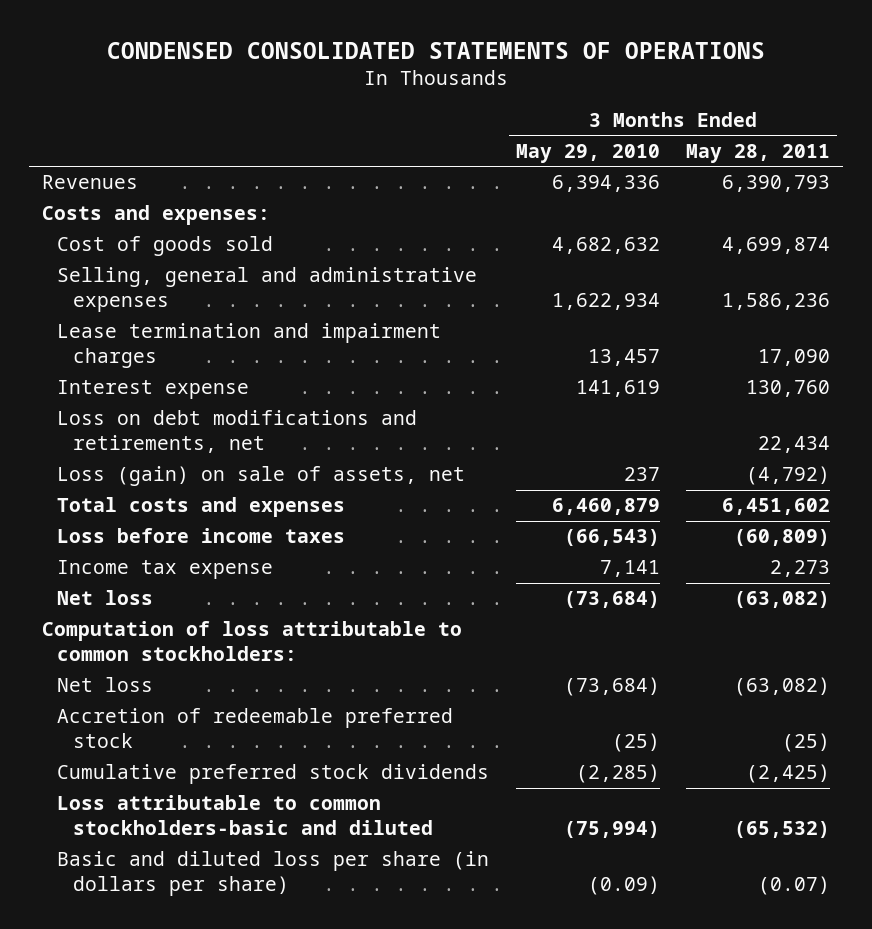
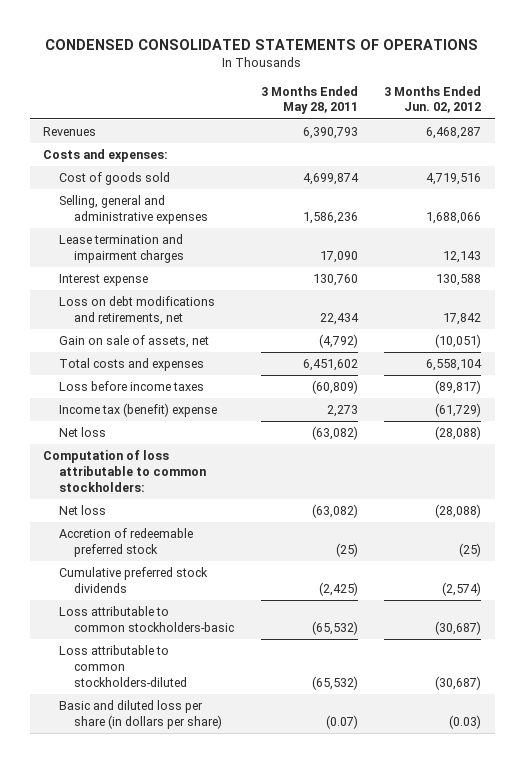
[515,143,660,163] May 29, 2010 -> none
none -> [384,85,482,114] 3 Months Ended Jun. 02, 2012
[57,466,466,487] Loss (gain) on sale of assets, net -> [58,335,209,349] Gain on sale of assets, net
[57,560,274,580] Income tax expense -> [58,403,217,418] Income tax (benefit) expense
[57,795,433,836] Loss attributable to common stockholders-basic and diluted -> [58,606,234,632] Loss attributable to common stockholders-basic
none -> [58,645,187,687] Loss attributable to common stockholders-diluted

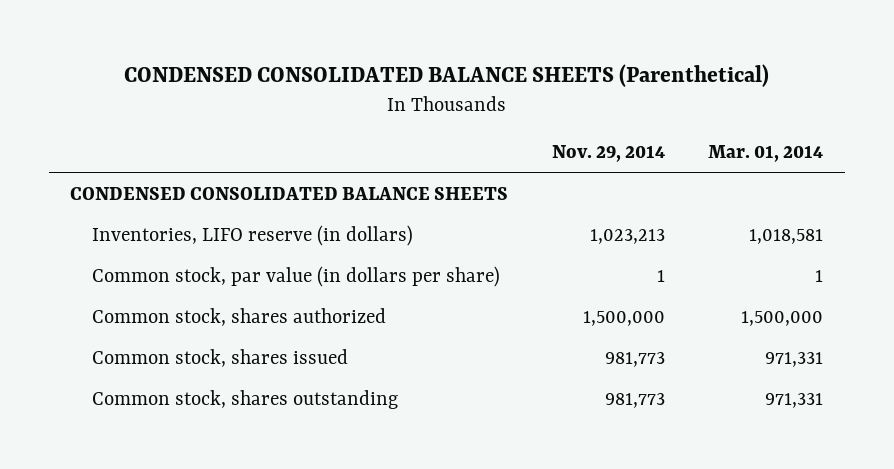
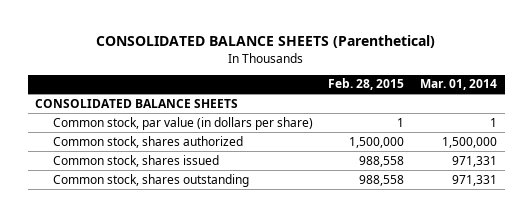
[123,63,769,87] CONDENSED CONSOLIDATED BALANCE SHEETS (Parenthetical) -> [96,35,436,49] CONSOLIDATED BALANCE SHEETS (Parenthetical)
[551,145,665,163] Nov. 29, 2014 -> none
none -> [328,78,405,91] Feb. 28, 2015
[92,225,414,247] Inventories, LIFO reserve (in dollars) -> none
[70,187,509,201] CONDENSED CONSOLIDATED BALANCE SHEETS -> [35,98,239,108] CONSOLIDATED BALANCE SHEETS

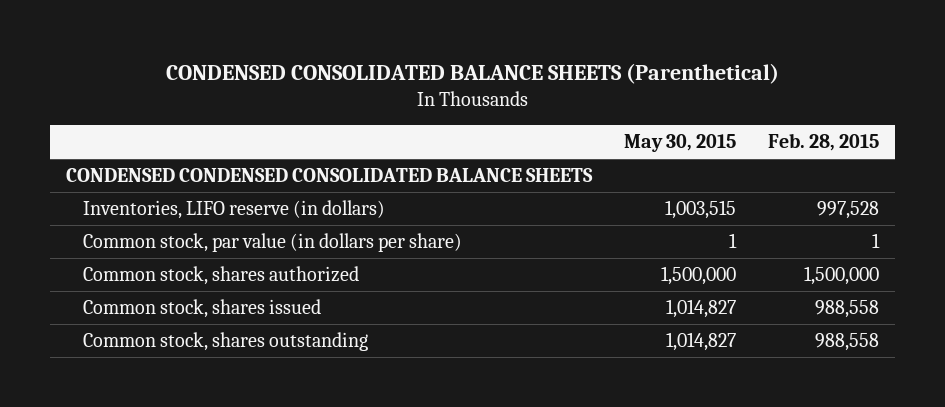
[96,35,436,49] CONSOLIDATED BALANCE SHEETS (Parenthetical) -> [165,62,779,84] CONDENSED CONSOLIDATED BALANCE SHEETS (Parenthetical)
[419,79,497,91] Mar. 01, 2014 -> none
none -> [624,134,737,153] May 30, 2015
[35,98,239,108] CONSOLIDATED BALANCE SHEETS -> [65,168,593,183] CONDENSED CONDENSED CONSOLIDATED BALANCE SHEETS
none -> [82,200,385,220] Inventories, LIFO reserve (in dollars)

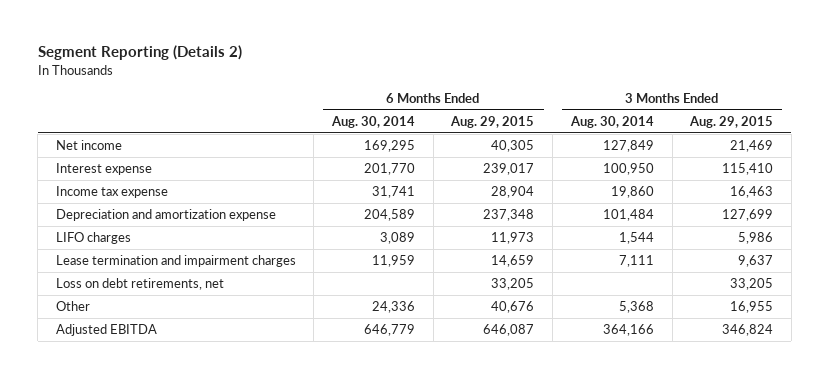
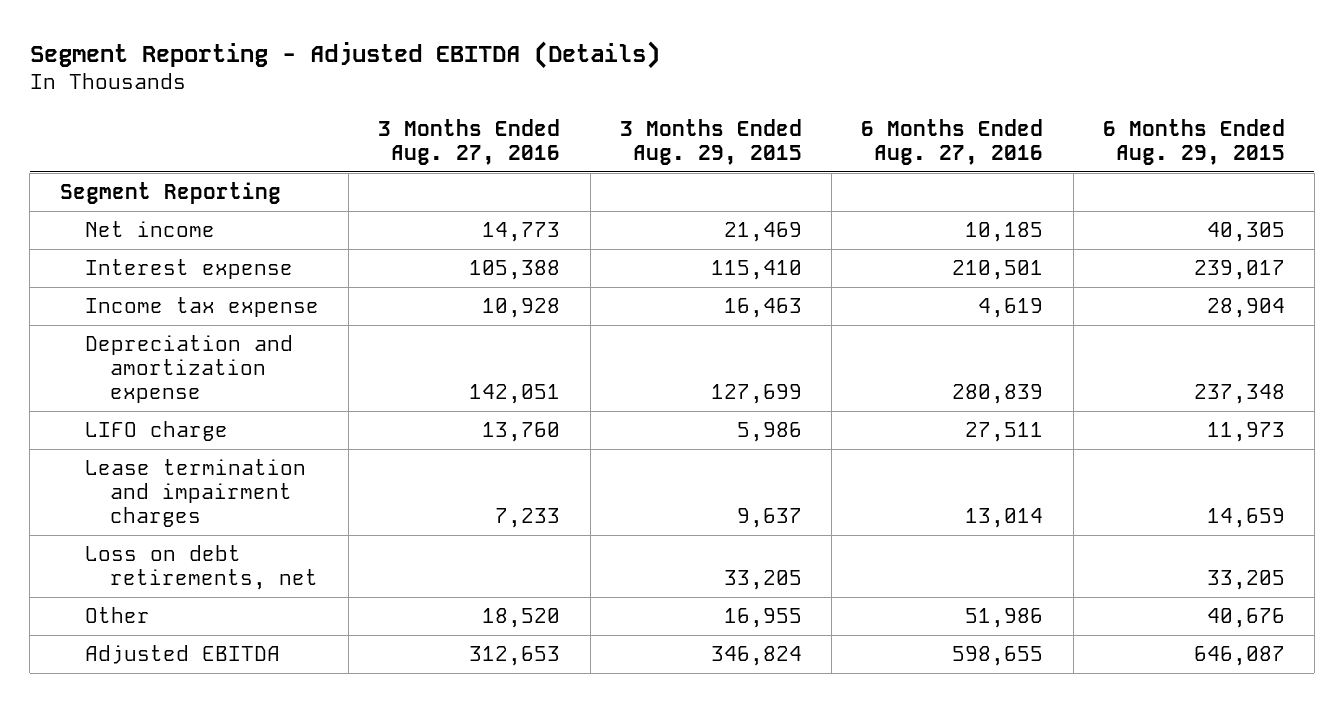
[37,45,242,61] Segment Reporting (Details 2) -> [29,40,660,69] Segment Reporting - Adjusted EBITDA (Details)
[331,115,416,128] Aug. 30, 2014 -> none
[569,115,654,128] Aug. 30, 2014 -> none
none -> [378,118,561,165] 3 Months Ended Aug. 27, 2016
none -> [861,118,1044,165] 6 Months Ended Aug. 27, 2016
none -> [59,182,281,205] Segment Reporting
[55,231,131,244] LIFO charges -> [84,421,228,442] LIFO charge

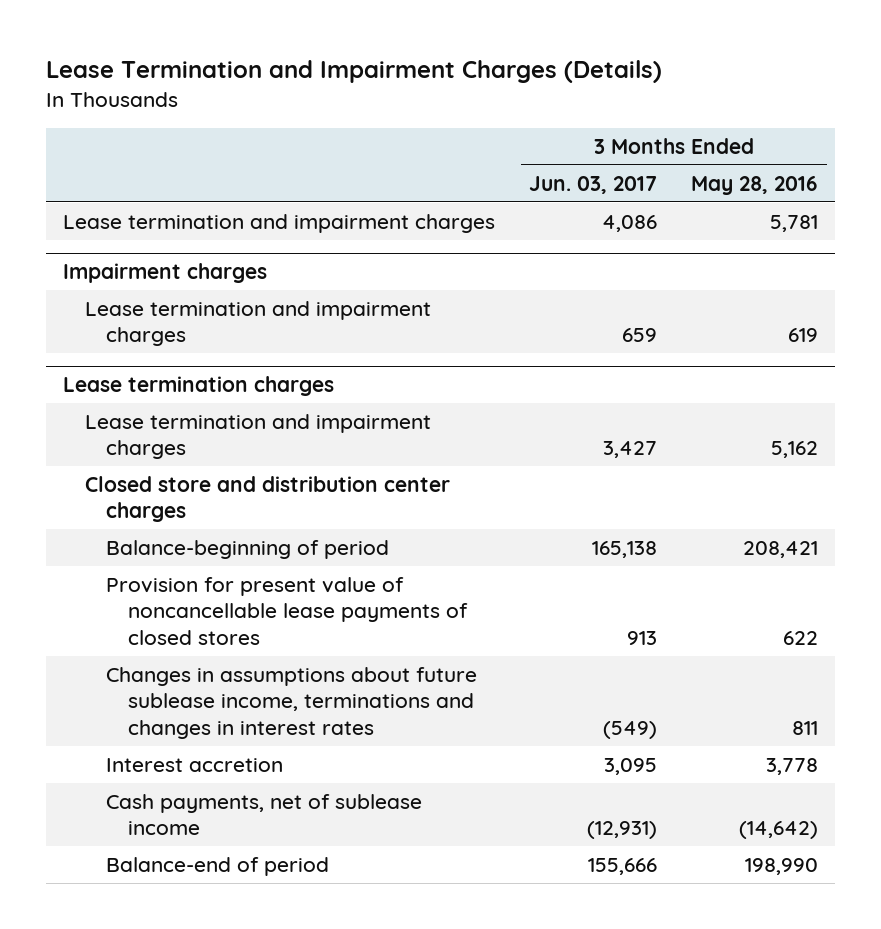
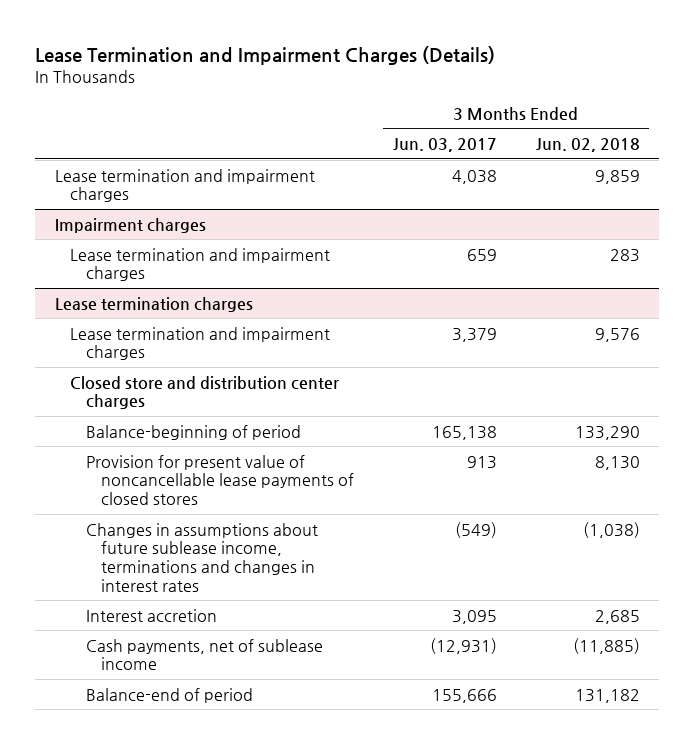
[691,175,819,195] May 28, 2016 -> none
none -> [535,138,640,153] Jun. 02, 2018
[602,214,658,232] 4,086 -> [451,169,497,184] 4,038
[603,441,658,459] 3,427 -> [451,327,497,342] 3,379

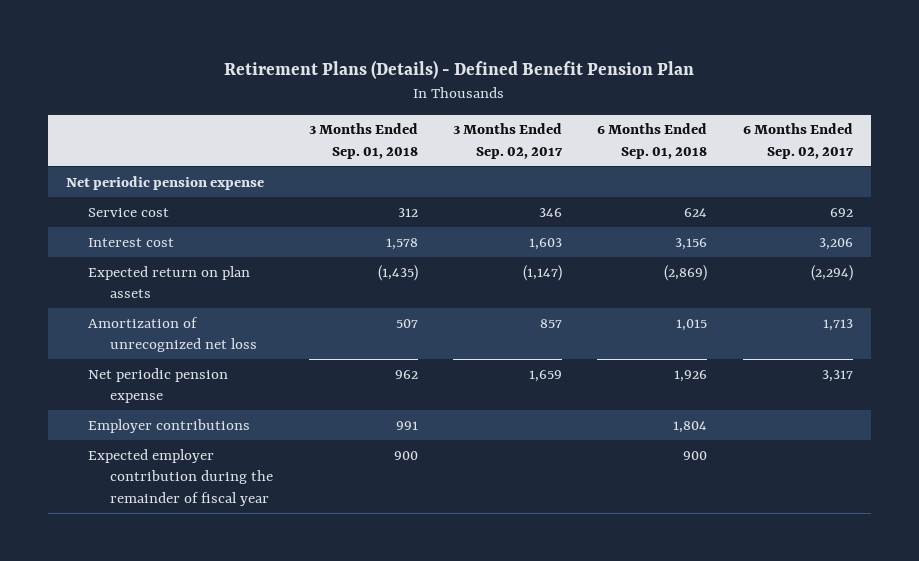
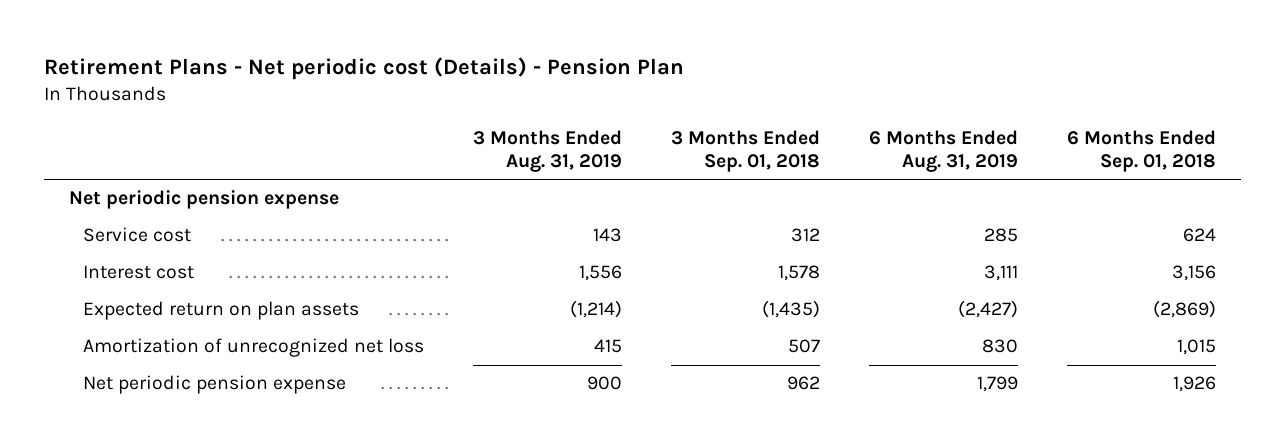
[224,59,695,79] Retirement Plans (Details) - Defined Benefit Pension Plan -> [44,56,685,80] Retirement Plans - Net periodic cost (Details) - Pension Plan
[453,123,564,159] 3 Months Ended Sep. 02, 2017 -> none
[742,123,854,159] 6 Months Ended Sep. 02, 2017 -> none
none -> [472,129,622,172] 3 Months Ended Aug. 31, 2019
none -> [869,129,1019,172] 6 Months Ended Aug. 31, 2019
[88,418,251,433] Employer contributions -> none
[88,448,274,506] Expected employer contribution during the remainder of fiscal year -> none

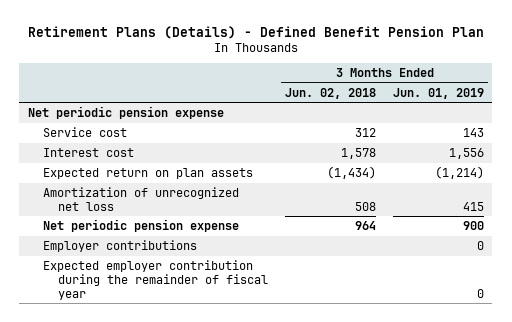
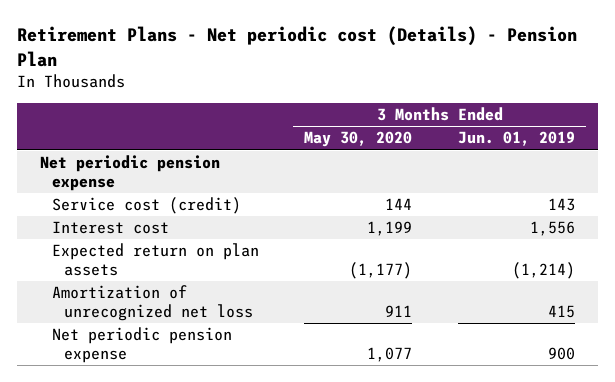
[27,25,484,39] Retirement Plans (Details) - Defined Benefit Pension Plan -> [16,26,577,67] Retirement Plans - Net periodic cost (Details) - Pension Plan
[285,87,377,99] Jun. 02, 2018 -> none
none -> [304,131,413,148] May 30, 2020
[43,126,128,137] Service cost -> [51,197,241,215] Service cost (credit)
[43,239,198,252] Employer contributions -> none
[43,259,269,300] Expected employer contribution during the remainder of fiscal year -> none

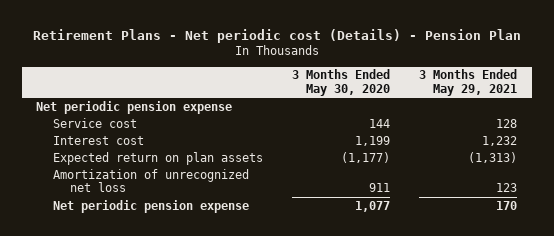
[458,131,576,147] Jun. 01, 2019 -> none
none -> [419,69,518,96] 3 Months Ended May 29, 2021
[51,197,241,215] Service cost (credit) -> [53,117,138,128] Service cost

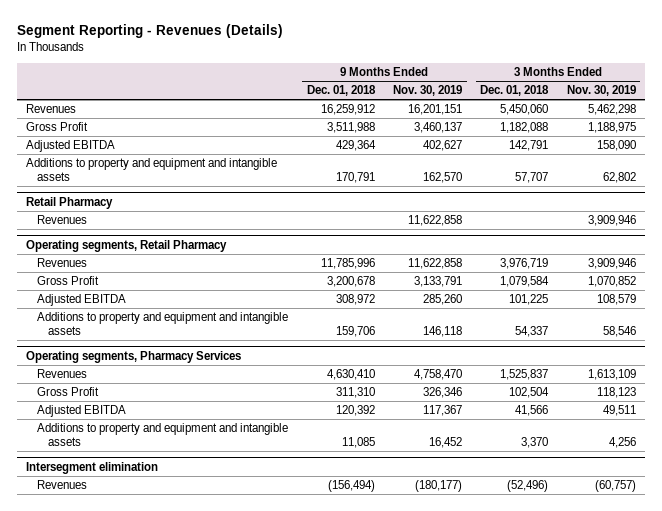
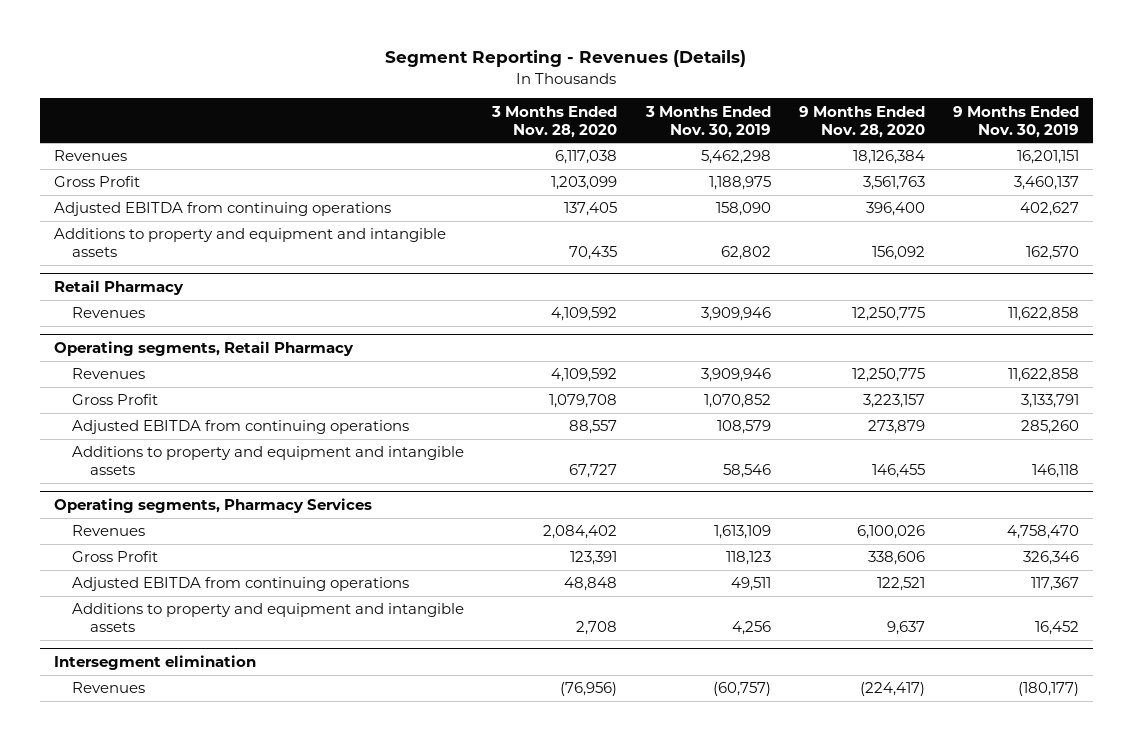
[306,85,376,97] Dec. 01, 2018 -> none
[480,85,550,97] Dec. 01, 2018 -> none
none -> [491,105,618,138] 3 Months Ended Nov. 28, 2020
none -> [798,105,925,138] 9 Months Ended Nov. 28, 2020
[26,140,116,153] Adjusted EBITDA -> [54,202,392,217] Adjusted EBITDA from continuing operations
[37,294,127,307] Adjusted EBITDA -> [72,420,410,435] Adjusted EBITDA from continuing operations
[37,405,127,418] Adjusted EBITDA -> [72,577,410,592] Adjusted EBITDA from continuing operations

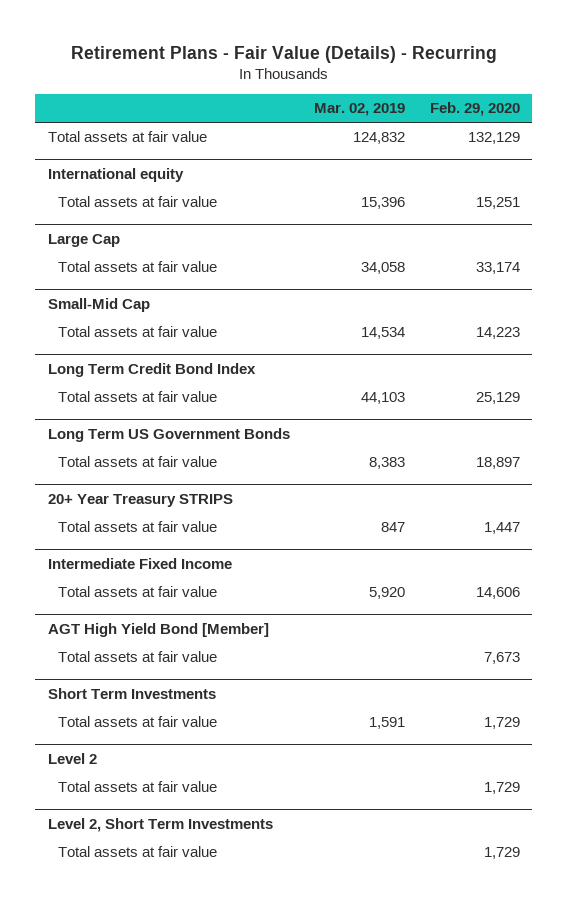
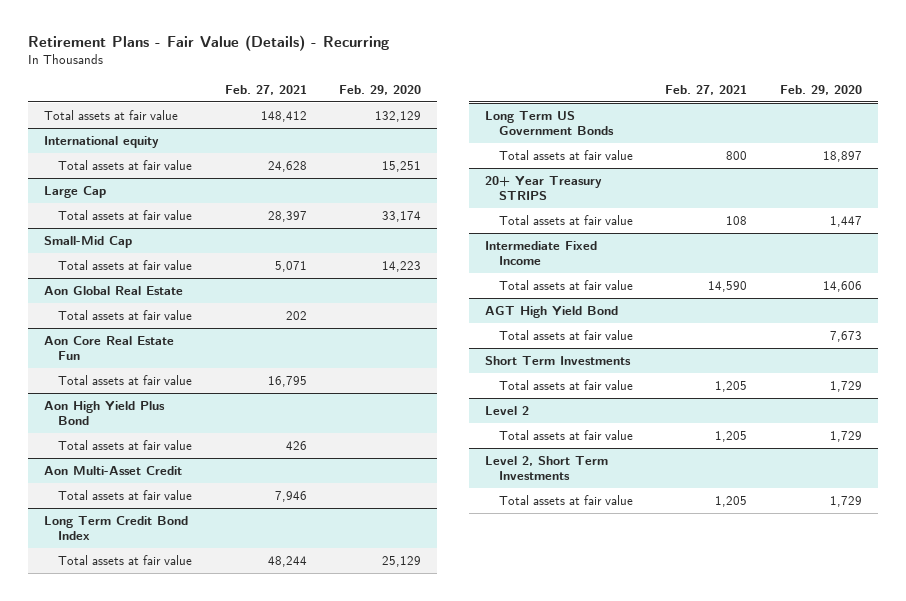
[314,103,406,117] Mar. 02, 2019 -> none
none -> [224,84,307,95] Feb. 27, 2021
none -> [44,285,184,295] Aon Global Real Estate
none -> [58,309,193,320] Total assets at fair value
none -> [44,335,175,361] Aon Core Real Estate Fun
none -> [58,374,193,385] Total assets at fair value
none -> [44,400,166,426] Aon High Yield Plus Bond
none -> [58,439,193,450] Total assets at fair value
none -> [44,465,183,475] Aon Multi-Asset Credit
none -> [58,489,193,500] Total assets at fair value
[47,623,269,638] AGT High Yield Bond [Member] -> [484,305,618,318] AGT High Yield Bond

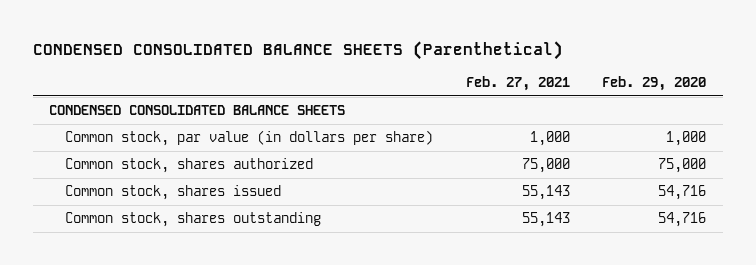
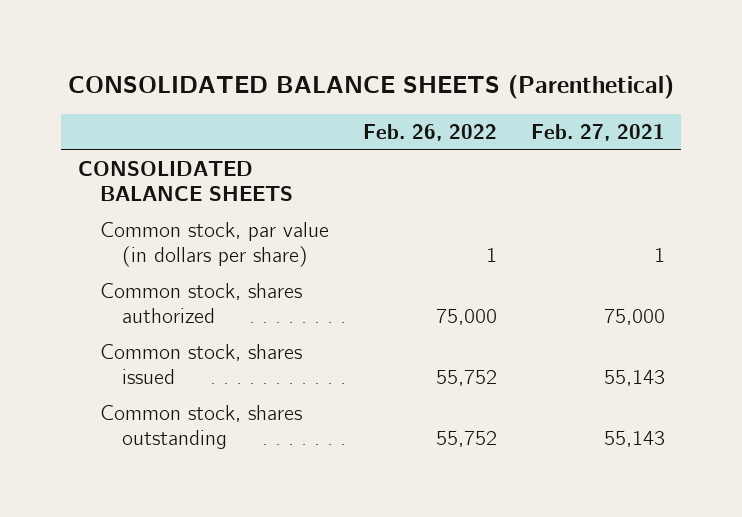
[33,40,564,60] CONDENSED CONSOLIDATED BALANCE SHEETS (Parenthetical) -> [68,75,675,100] CONSOLIDATED BALANCE SHEETS (Parenthetical)
[602,76,707,92] Feb. 29, 2020 -> none
none -> [362,124,497,142] Feb. 26, 2022
[49,105,346,116] CONDENSED CONSOLIDATED BALANCE SHEETS -> [77,161,294,202] CONSOLIDATED BALANCE SHEETS
[529,131,570,147] 1,000 -> [653,248,665,263] 1

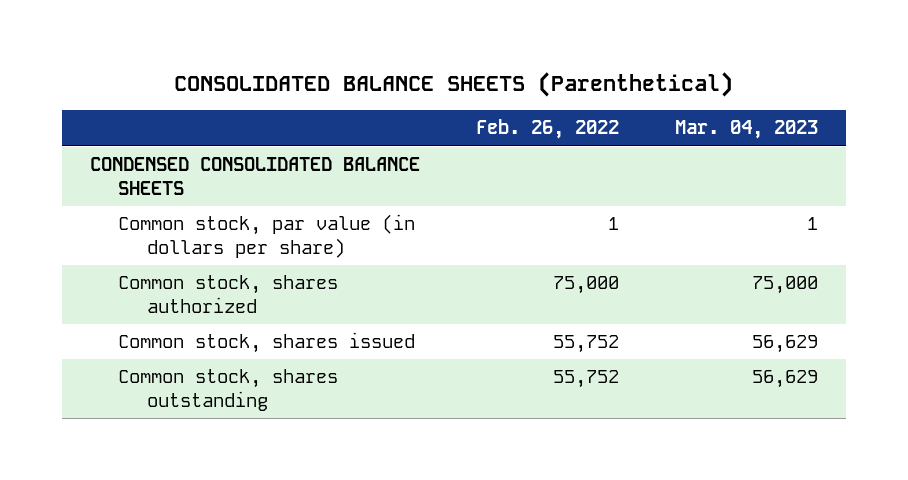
[530,124,665,142] Feb. 27, 2021 -> none
none -> [674,120,818,140] Mar. 04, 2023
[77,161,294,202] CONSOLIDATED BALANCE SHEETS -> [90,157,421,195] CONDENSED CONSOLIDATED BALANCE SHEETS

